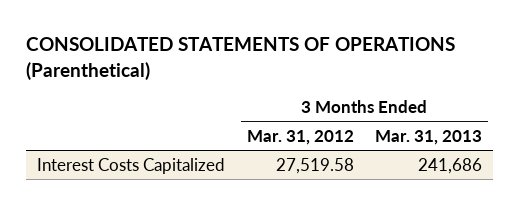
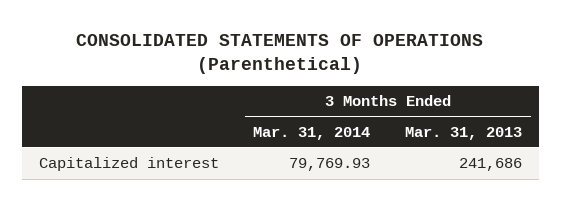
[246,129,354,145] Mar. 31, 2012 -> none
none -> [253,126,371,140] Mar. 31, 2014
[36,158,225,175] Interest Costs Capitalized -> [38,157,219,172] Capitalized interest

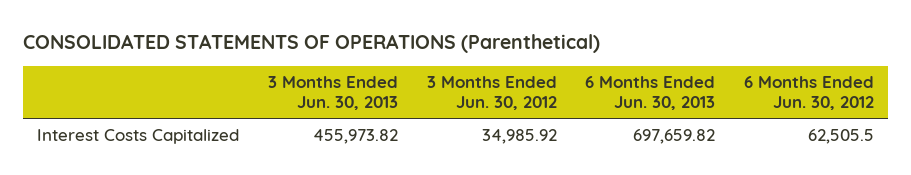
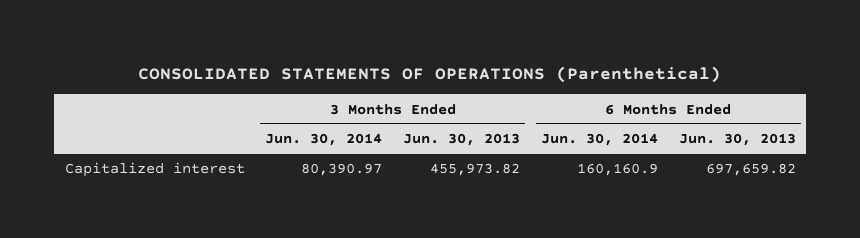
[426,76,557,111] 3 Months Ended Jun. 30, 2012 -> none
[743,76,874,111] 6 Months Ended Jun. 30, 2012 -> none
none -> [265,133,383,147] Jun. 30, 2014
none -> [540,133,658,147] Jun. 30, 2014
[37,129,240,145] Interest Costs Capitalized -> [64,162,245,178] Capitalized interest

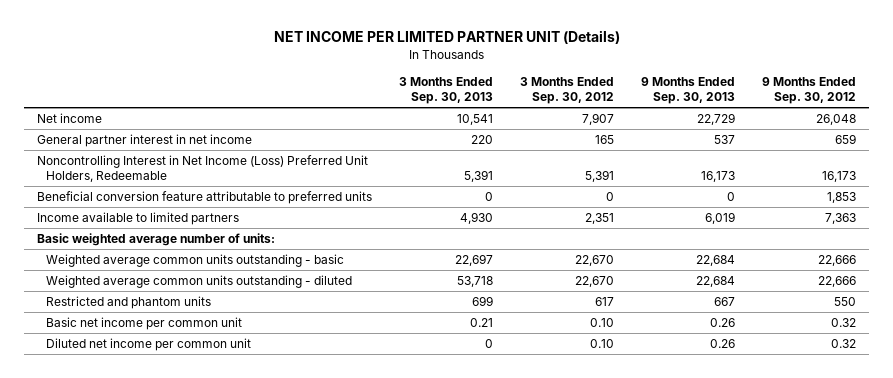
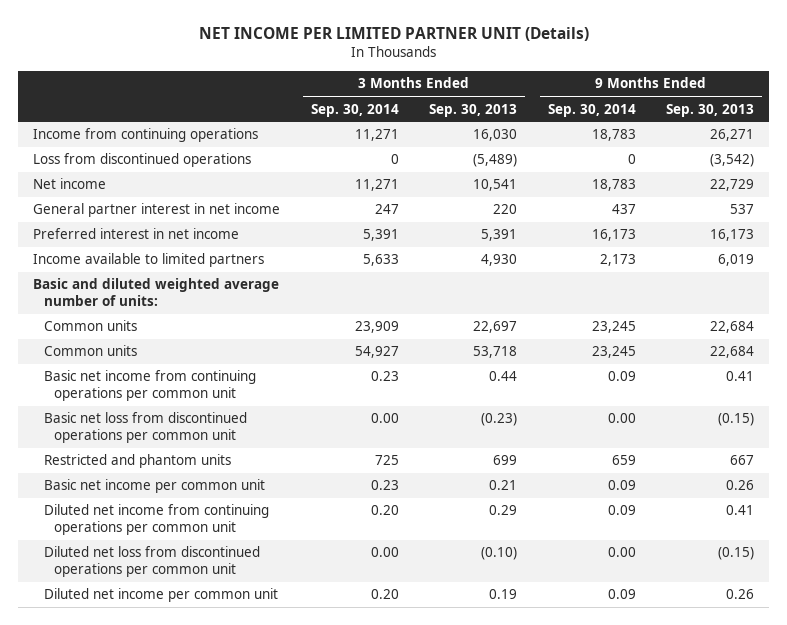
[520,76,615,104] 3 Months Ended Sep. 30, 2012 -> none
[761,76,856,104] 9 Months Ended Sep. 30, 2012 -> none
none -> [310,103,399,117] Sep. 30, 2014
none -> [547,103,636,117] Sep. 30, 2014
none -> [33,128,259,143] Income from continuing operations
none -> [33,153,252,168] Loss from discontinued operations
[37,191,373,205] Beneficial conversion feature attributable to preferred units -> none
[37,155,369,182] Noncontrolling Interest in Net Income (Loss) Preferred Unit Holders, Redeemable -> [33,228,240,240] Preferred interest in net income
[37,233,276,247] Basic weighted average number of units: -> [33,278,280,307] Basic and diluted weighted average number of units:
[45,254,344,268] Weighted average common units outstanding - basic -> [43,320,137,332] Common units
[45,275,352,289] Weighted average common units outstanding - diluted -> [43,345,137,357] Common units
none -> [43,370,256,402] Basic net income from continuing operations per common unit
none -> [43,412,247,444] Basic net loss from discontinued operations per common unit
none -> [43,504,269,536] Diluted net income from continuing operations per common unit
none -> [43,546,260,578] Diluted net loss from discontinued operations per common unit
[485,339,494,349] 0 -> [489,589,518,600] 0.19

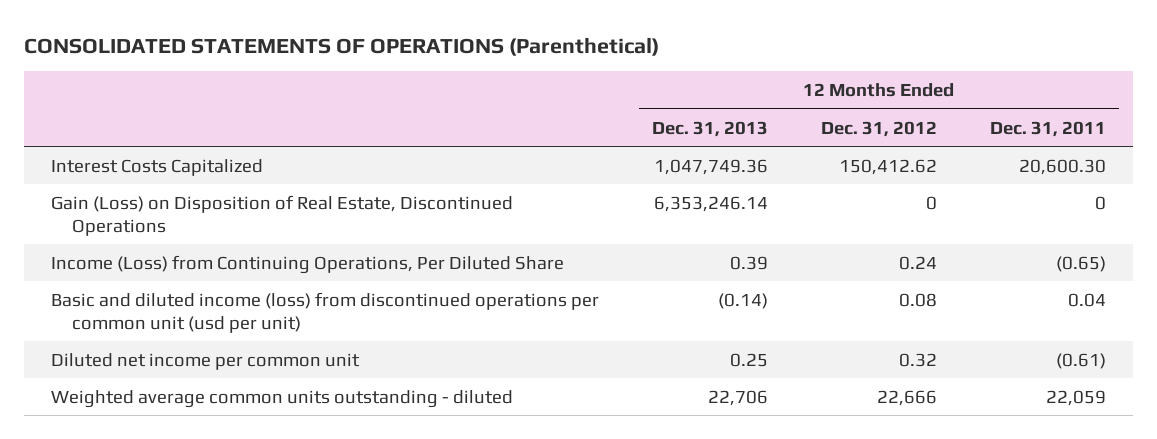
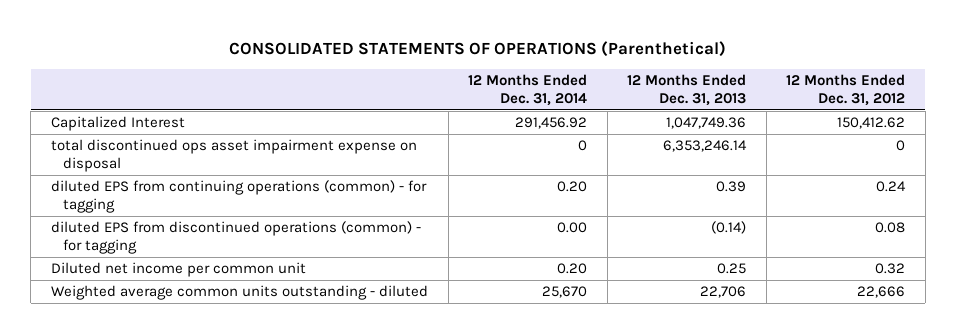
[990,120,1107,137] Dec. 31, 2011 -> none
none -> [468,74,588,106] 12 Months Ended Dec. 31, 2014
[50,158,263,176] Interest Costs Capitalized -> [51,116,186,132] Capitalized Interest
[50,194,513,236] Gain (Loss) on Disposition of Real Estate, Discontinued Operations -> [51,139,418,172] total discontinued ops asset impairment expense on disposal
[50,254,564,274] Income (Loss) from Continuing Operations, Per Diluted Share -> [51,180,428,213] diluted EPS from continuing operations (common) - for tagging
[50,291,599,333] Basic and diluted income (loss) from discontinued operations per common unit (usd per unit) -> [51,221,422,254] diluted EPS from discontinued operations (common) - for tagging

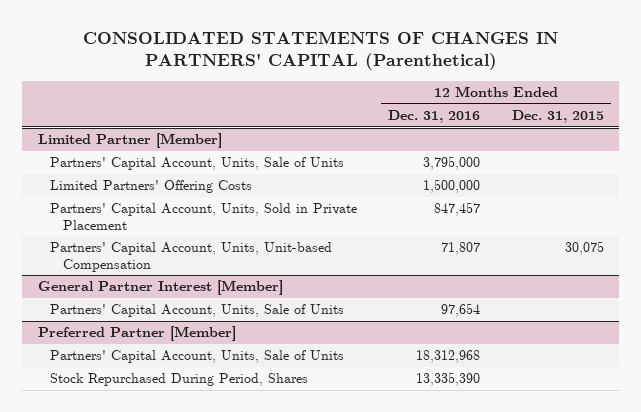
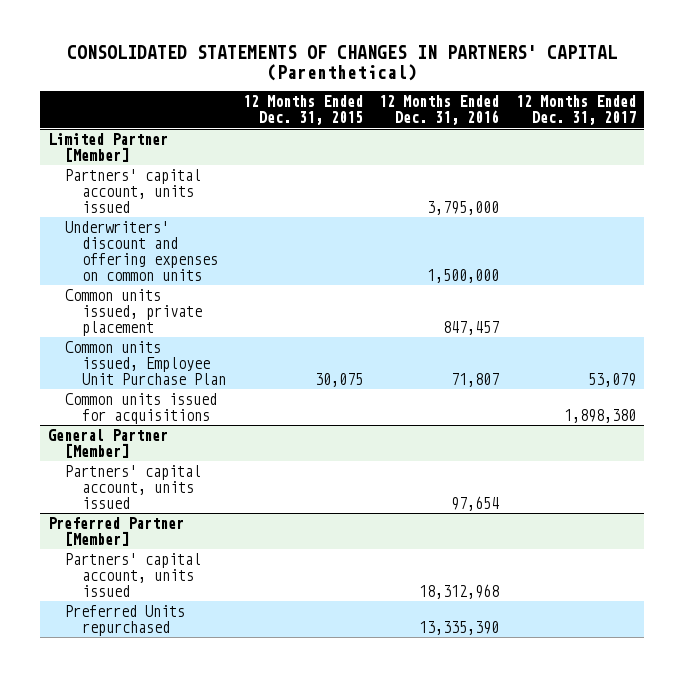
none -> [515,95,636,126] 12 Months Ended Dec. 31, 2017
[50,180,253,194] Limited Partners' Offering Costs -> none
[50,157,345,171] Partners' Capital Account, Units, Sale of Units -> [65,168,202,214] Partners' capital account, units issued
none -> [65,220,219,282] Underwriters' discount and offering expenses on common units
[50,203,358,230] Partners' Capital Account, Units, Sold in Private Placement -> [65,288,203,337] Common units issued, private placement
[50,242,333,272] Partners' Capital Account, Units, Unit-based Compensation -> [65,340,227,386] Common units issued, Employee Unit Purchase Plan
none -> [65,392,218,424] Common units issued for acquisitions
[37,280,283,296] General Partner Interest [Member] -> [48,428,169,458] General Partner [Member]
[50,304,345,318] Partners' Capital Account, Units, Sale of Units -> [65,464,202,510] Partners' capital account, units issued
[50,350,345,364] Partners' Capital Account, Units, Sale of Units -> [65,552,202,598] Partners' capital account, units issued
[50,373,309,387] Stock Repurchased During Period, Shares -> [65,604,186,636] Preferred Units repurchased

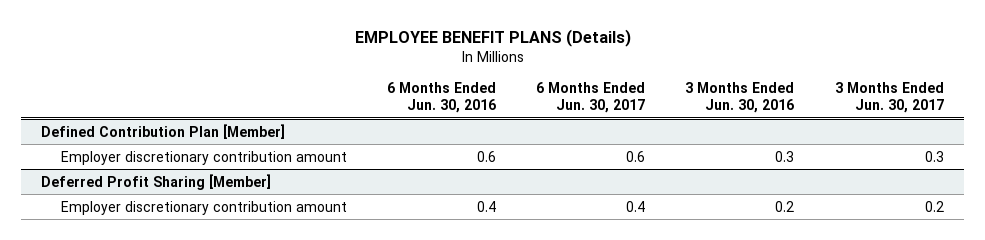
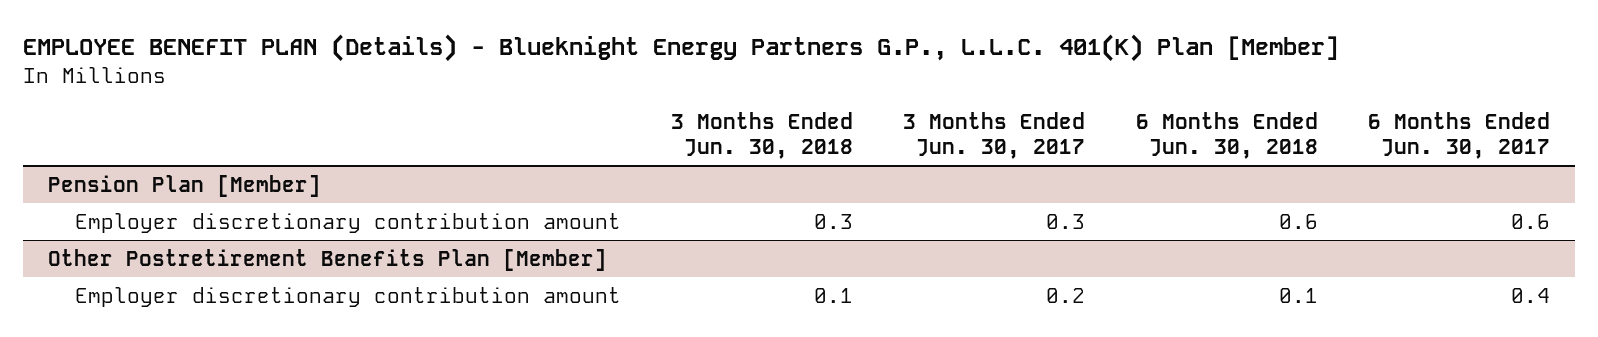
[354,28,631,47] EMPLOYEE BENEFIT PLANS (Details) -> [22,33,1339,62] EMPLOYEE BENEFIT PLAN (Details) - Blueknight Energy Partners G.P., L.L.C. 401(K) Plan [Member]
[387,82,497,113] 6 Months Ended Jun. 30, 2016 -> none
[685,82,795,113] 3 Months Ended Jun. 30, 2016 -> none
none -> [671,111,854,160] 3 Months Ended Jun. 30, 2018
none -> [1135,111,1318,160] 6 Months Ended Jun. 30, 2018
[41,123,286,139] Defined Contribution Plan [Member] -> [47,174,321,197] Pension Plan [Member]
[41,173,272,190] Deferred Profit Sharing [Member] -> [47,248,607,271] Other Postretirement Benefits Plan [Member]

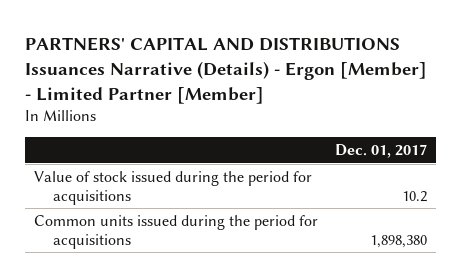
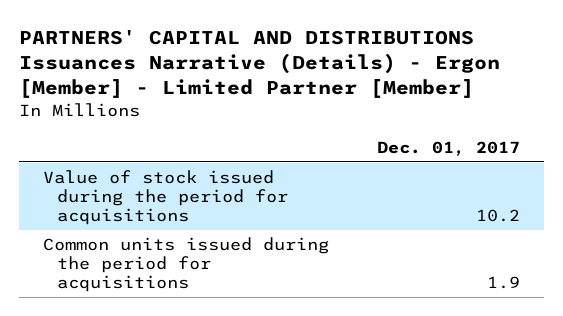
[369,234,427,248] 1,898,380 -> [487,276,521,290] 1.9

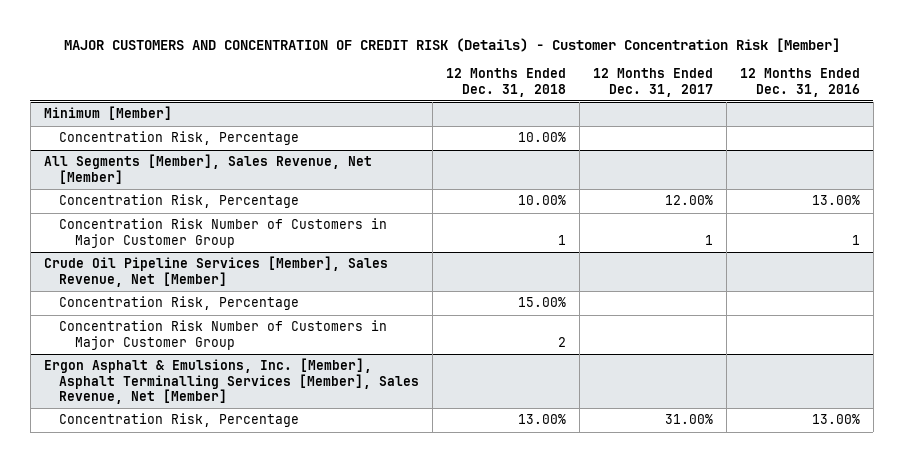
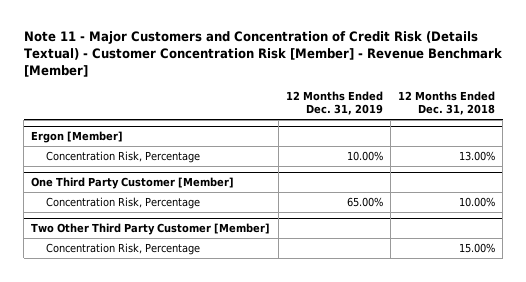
[63,37,840,52] MAJOR CUSTOMERS AND CONCENTRATION OF CREDIT RISK (Details) - Customer Concentration Risk [Member] -> [23,30,502,78] Note 11 - Major Customers and Concentration of Credit Risk (Details Textual) - Customer Concentration Risk [Member] - Revenue Benchmark [Member]
[592,68,713,97] 12 Months Ended Dec. 31, 2017 -> none
[739,68,860,97] 12 Months Ended Dec. 31, 2016 -> none
none -> [285,91,383,116] 12 Months Ended Dec. 31, 2019
[43,154,372,184] All Segments [Member], Sales Revenue, Net [Member] -> none
[43,106,172,121] Minimum [Member] -> [31,131,124,144] Ergon [Member]
[518,132,567,143] 10.00% -> [458,151,495,162] 13.00%
none -> [31,177,235,190] One Third Party Customer [Member]
[59,218,388,248] Concentration Risk Number of Customers in Major Customer Group -> none
[43,256,388,287] Crude Oil Pipeline Services [Member], Sales Revenue, Net [Member] -> none
none -> [31,223,271,236] Two Other Third Party Customer [Member]
[59,320,388,350] Concentration Risk Number of Customers in Major Customer Group -> none
[43,358,420,405] Ergon Asphalt & Emulsions, Inc. [Member], Asphalt Terminalling Services [Member], Sales Revenue, Net [Member] -> none
[59,413,300,428] Concentration Risk, Percentage -> none

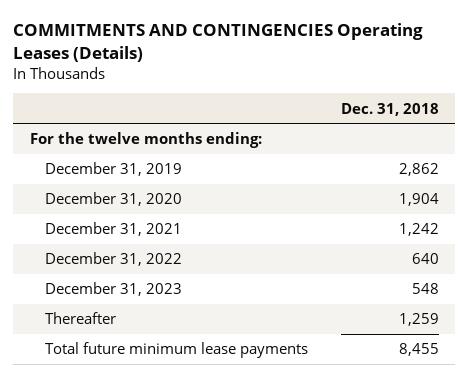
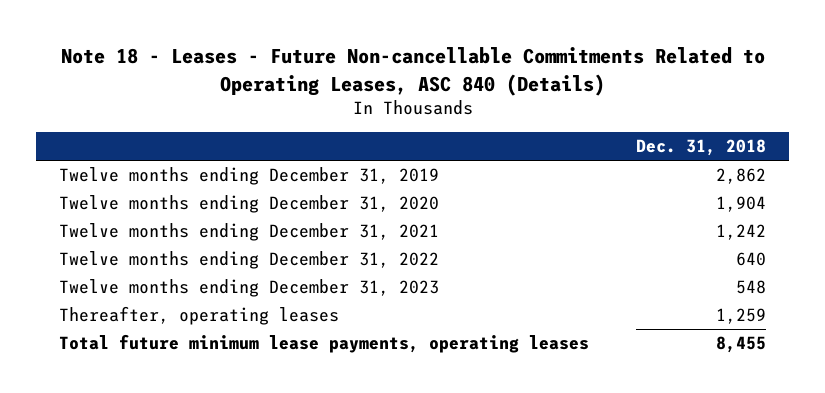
[13,23,424,63] COMMITMENTS AND CONTINGENCIES Operating Leases (Details) -> [60,47,765,96] Note 18 - Leases - Future Non-cancellable Commitments Related to Operating Leases, ASC 840 (Details)
[29,132,262,149] For the twelve months ending: -> none
[45,162,183,177] December 31, 2019 -> [59,167,440,186] Twelve months ending December 31, 2019
[45,192,183,207] December 31, 2020 -> [59,195,440,214] Twelve months ending December 31, 2020
[45,222,183,237] December 31, 2021 -> [59,223,440,242] Twelve months ending December 31, 2021
[45,252,183,267] December 31, 2022 -> [59,251,440,270] Twelve months ending December 31, 2022
[45,282,183,297] December 31, 2023 -> [59,279,440,298] Twelve months ending December 31, 2023
[45,312,117,325] Thereafter -> [59,306,340,326] Thereafter, operating leases
[45,342,309,359] Total future minimum lease payments -> [59,334,590,354] Total future minimum lease payments, operating leases

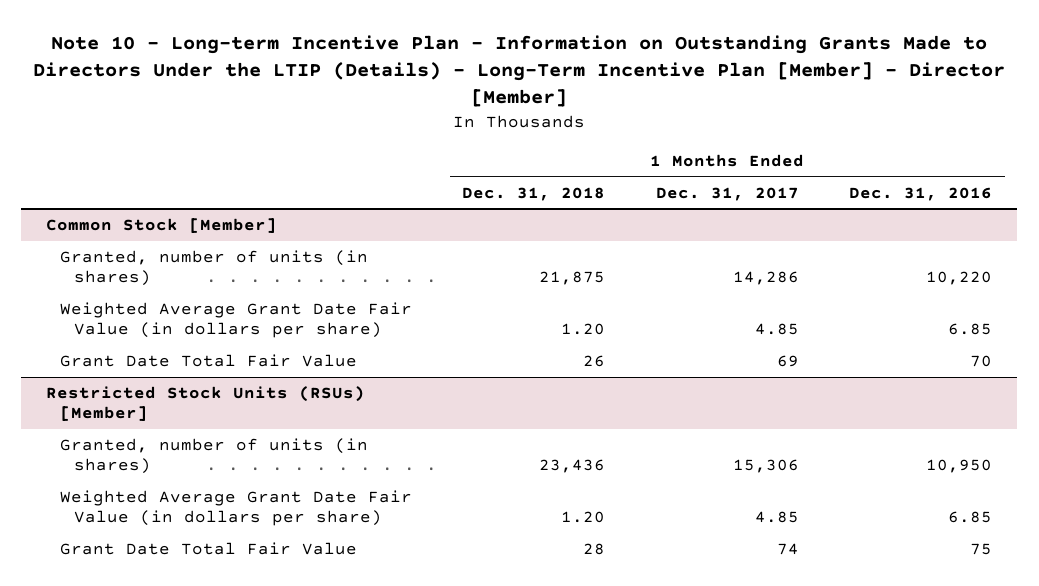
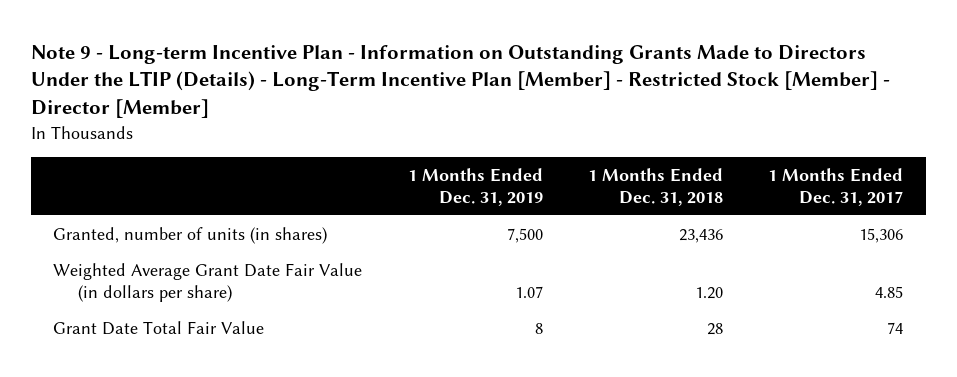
[33,34,1006,108] Note 10 - Long-term Incentive Plan - Information on Outstanding Grants Made to Directors Under the LTIP (Details) - Long-Term Incentive Plan [Member] - Director [Member] -> [30,44,890,119] Note 9 - Long-term Incentive Plan - Information on Outstanding Grants Made to Directors Under the LTIP (Details) - Long-Term Incentive Plan [Member] - Restricted Stock [Member] - Director [Member]
[849,186,993,201] Dec. 31, 2016 -> none
none -> [407,167,543,206] 1 Months Ended Dec. 31, 2019
[46,218,278,234] Common Stock [Member] -> none
[60,250,369,287] Granted, number of units (in shares) -> none
[60,302,413,339] Weighted Average Grant Date Fair Value (in dollars per share) -> none
[60,354,358,368] Grant Date Total Fair Value -> none
[46,386,366,422] Restricted Stock Units (RSUs) [Member] -> none

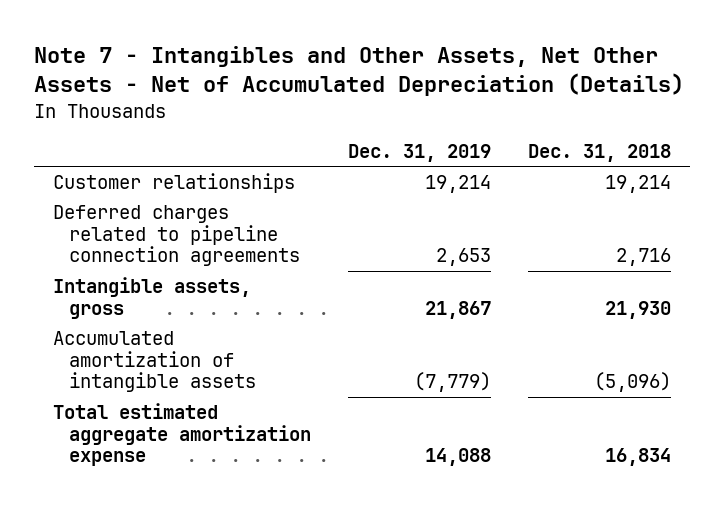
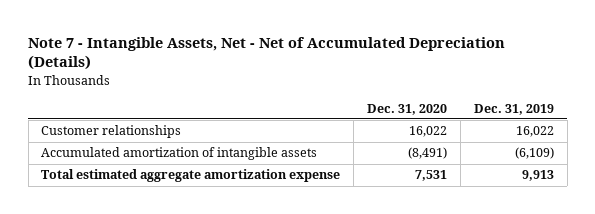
[34,46,685,97] Note 7 - Intangibles and Other Assets, Net Other Assets - Net of Accumulated Depreciation (Details) -> [28,36,506,71] Note 7 - Intangible Assets, Net - Net of Accumulated Depreciation (Details)
[528,144,672,163] Dec. 31, 2018 -> none
none -> [367,103,448,115] Dec. 31, 2020
[52,204,300,267] Deferred charges related to pipeline connection agreements -> none
[52,276,251,319] Intangible assets, gross -> none
[425,174,492,193] 19,214 -> [515,126,554,138] 16,022
[414,372,492,393] (7,779) -> [514,147,554,160] (6,109)
[425,448,492,467] 14,088 -> [521,170,554,182] 9,913

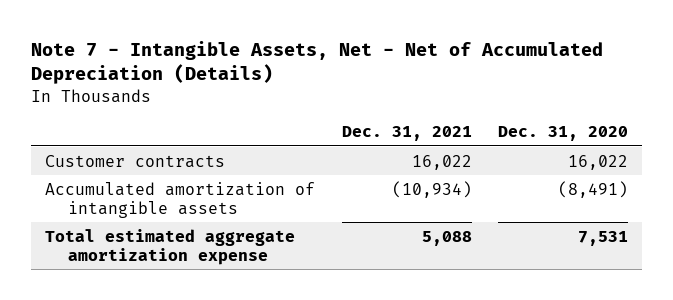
[473,103,554,115] Dec. 31, 2019 -> none
none -> [341,126,472,142] Dec. 31, 2021
[41,125,182,139] Customer relationships -> [44,154,225,168] Customer contracts

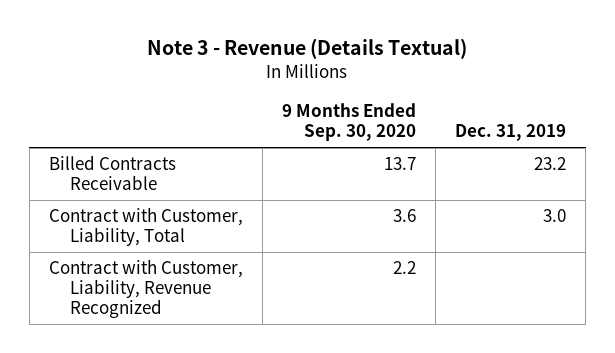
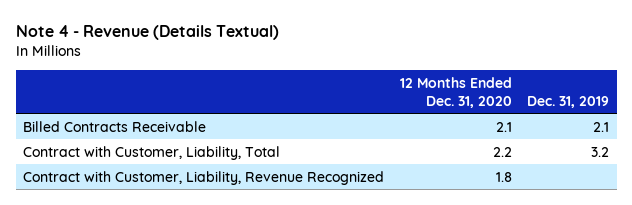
[147,38,468,60] Note 3 - Revenue (Details Textual) -> [15,25,279,41] Note 4 - Revenue (Details Textual)
[281,103,416,142] 9 Months Ended Sep. 30, 2020 -> none
none -> [399,76,512,108] 12 Months Ended Dec. 31, 2020
[534,157,567,171] 23.2 -> [593,121,610,132] 2.1
[543,209,567,223] 3.0 -> [591,146,610,157] 3.2

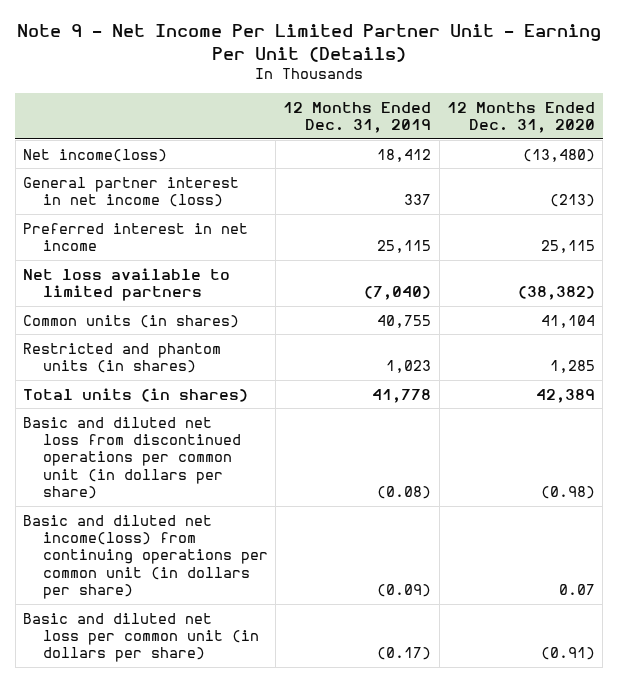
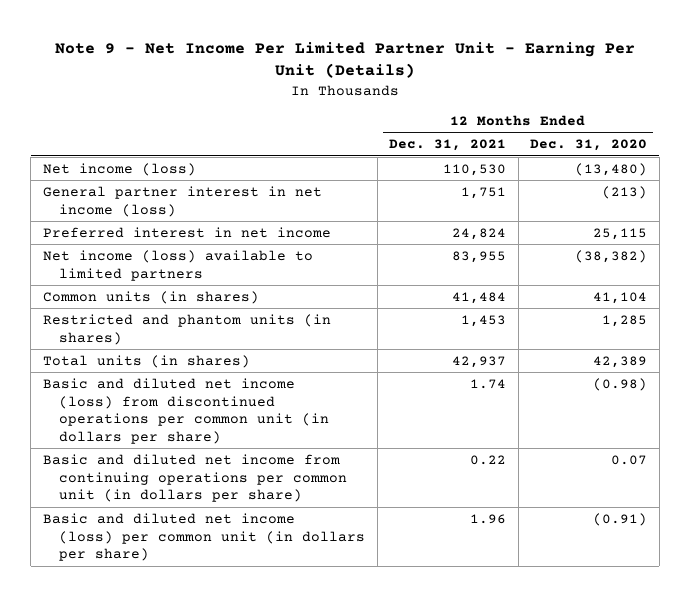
[283,101,432,134] 12 Months Ended Dec. 31, 2019 -> none
none -> [389,139,507,152] Dec. 31, 2021
[23,148,168,162] Net income(loss) -> [42,162,196,176] Net income (loss)
[23,267,231,302] Net loss available to limited partners -> [42,249,313,281] Net income (loss) available to limited partners
[23,416,241,500] Basic and diluted net loss from discontinued operations per common unit (in dollars per share) -> [42,377,330,445] Basic and diluted net income (loss) from discontinued operations per common unit (in dollars per share)
[23,514,268,600] Basic and diluted net income(loss) from continuing operations per common unit (in dollars per share) -> [42,453,348,503] Basic and diluted net income from continuing operations per common unit (in dollars per share)
[23,612,259,663] Basic and diluted net loss per common unit (in dollars per share) -> [42,512,366,562] Basic and diluted net income (loss) per common unit (in dollars per share)

